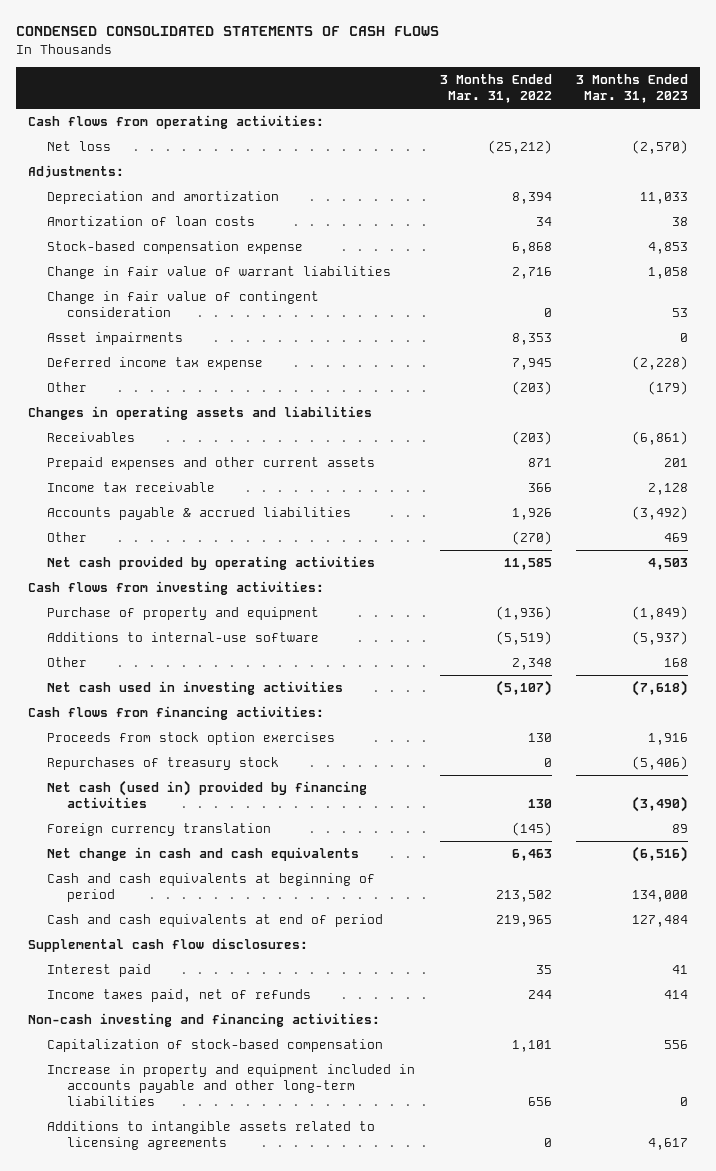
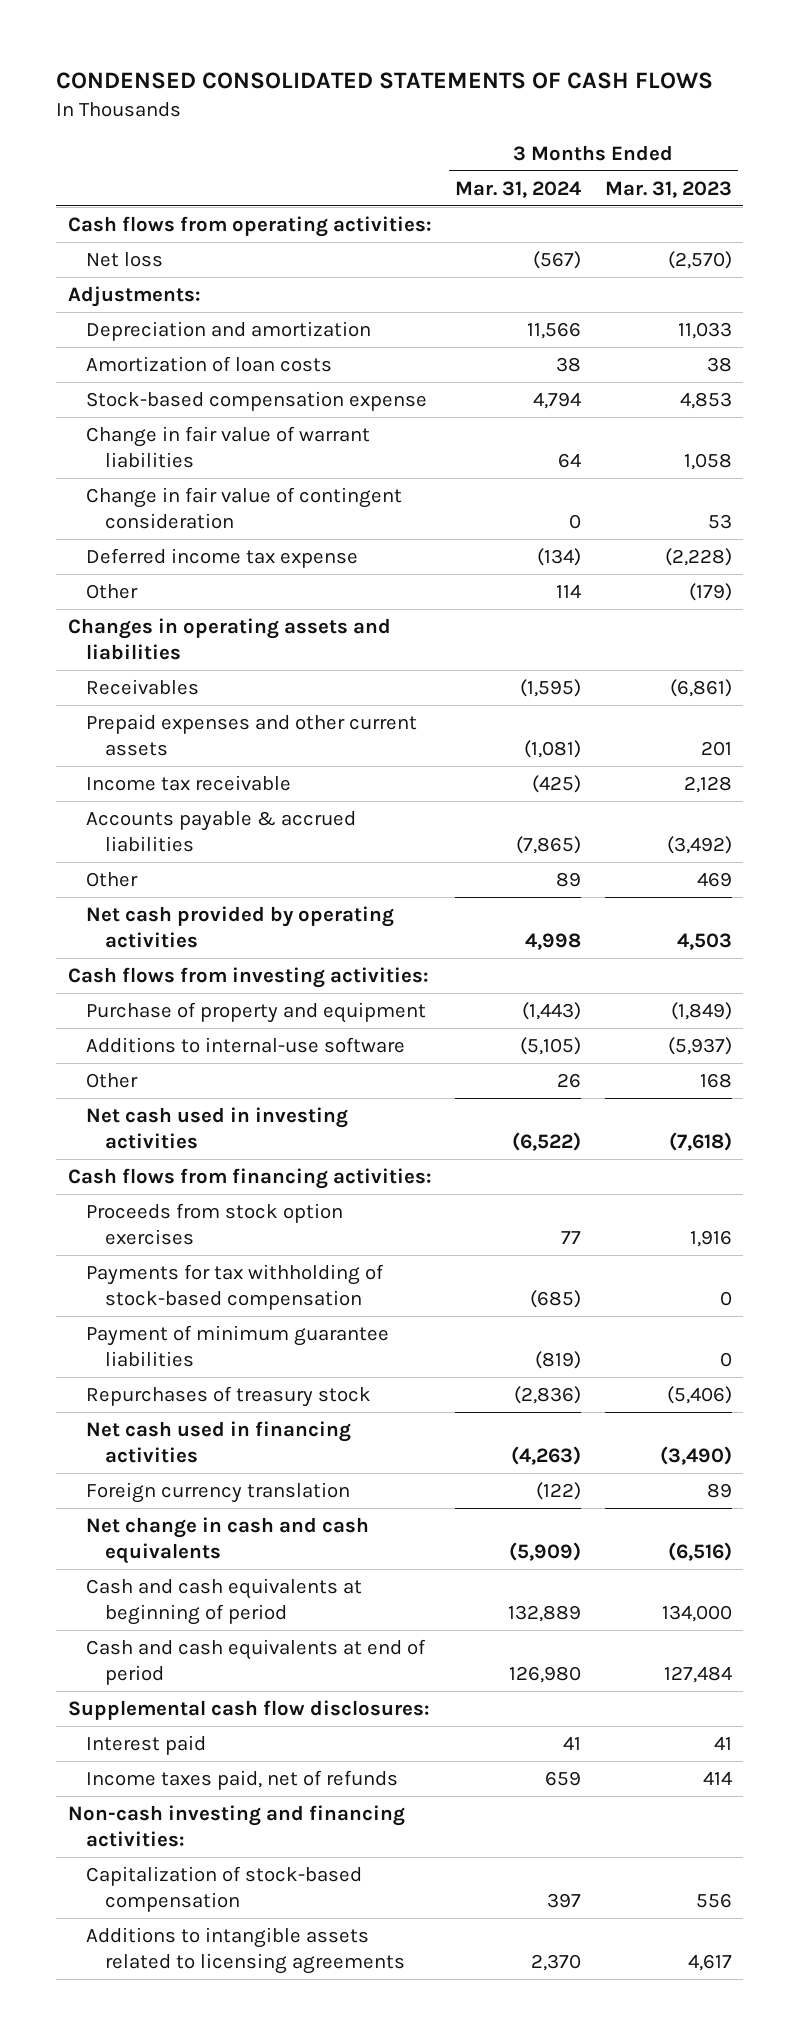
[439,74,552,104] 3 Months Ended Mar. 31, 2022 -> none
none -> [455,180,582,198] Mar. 31, 2024
[47,332,184,346] Asset impairments -> none
none -> [86,1263,385,1311] Payments for tax withholding of stock-based compensation
none -> [86,1324,390,1368] Payment of minimum guarantee liabilities
[47,780,368,808] Net cash (used in) provided by financing activities -> [86,1420,352,1464] Net cash used in financing activities
[47,1064,416,1106] Increase in property and equipment included in accounts payable and other long-term liabilities -> none

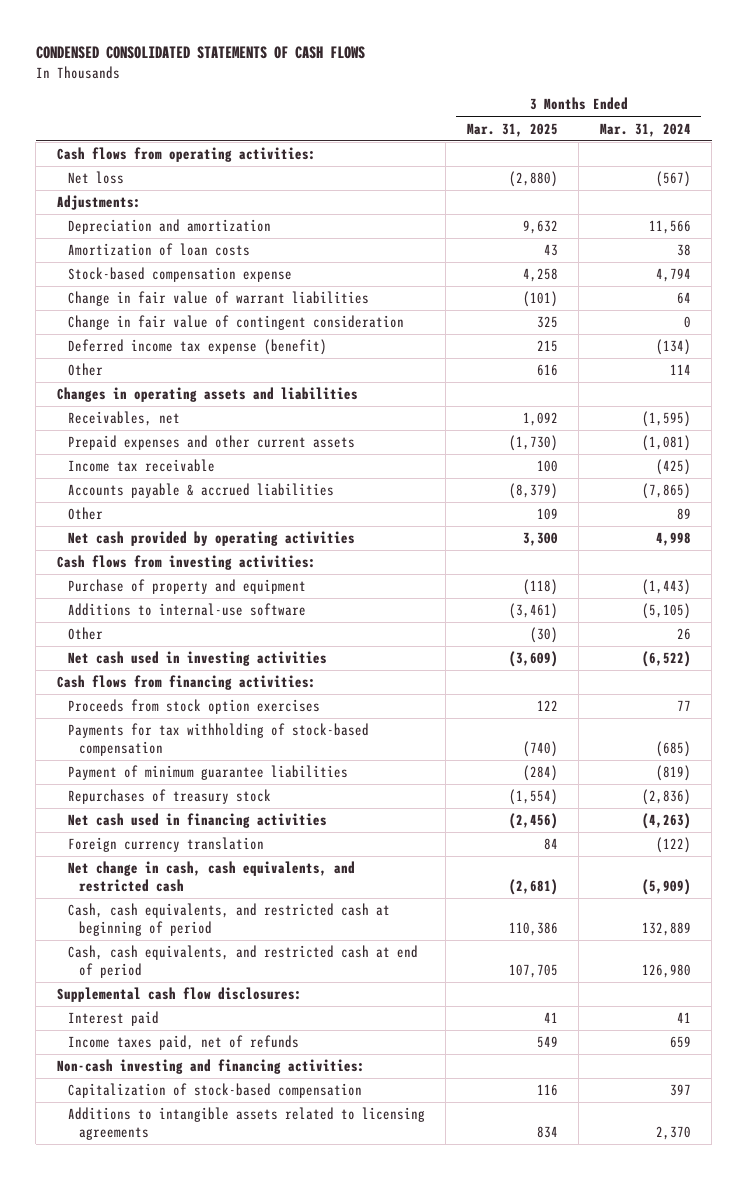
[604,180,732,198] Mar. 31, 2023 -> none
none -> [466,122,558,137] Mar. 31, 2025
[86,547,359,568] Deferred income tax expense -> [67,339,327,356] Deferred income tax expense (benefit)
[86,678,200,695] Receivables -> [67,411,180,427] Receivables, net
[86,1516,370,1565] Net change in cash and cash equivalents -> [67,861,355,892] Net change in cash, cash equivalents, and restricted cash
[86,1577,363,1626] Cash and cash equivalents at beginning of period -> [67,903,390,936] Cash, cash equivalents, and restricted cash at beginning of period
[86,1638,427,1686] Cash and cash equivalents at end of period -> [67,945,418,978] Cash, cash equivalents, and restricted cash at end of period

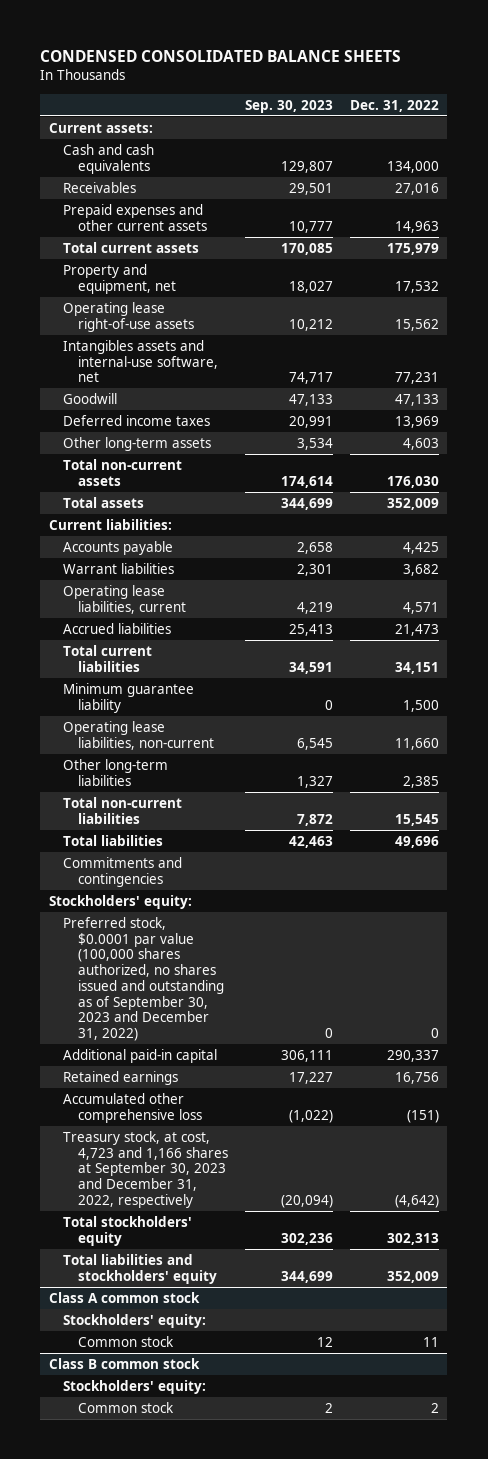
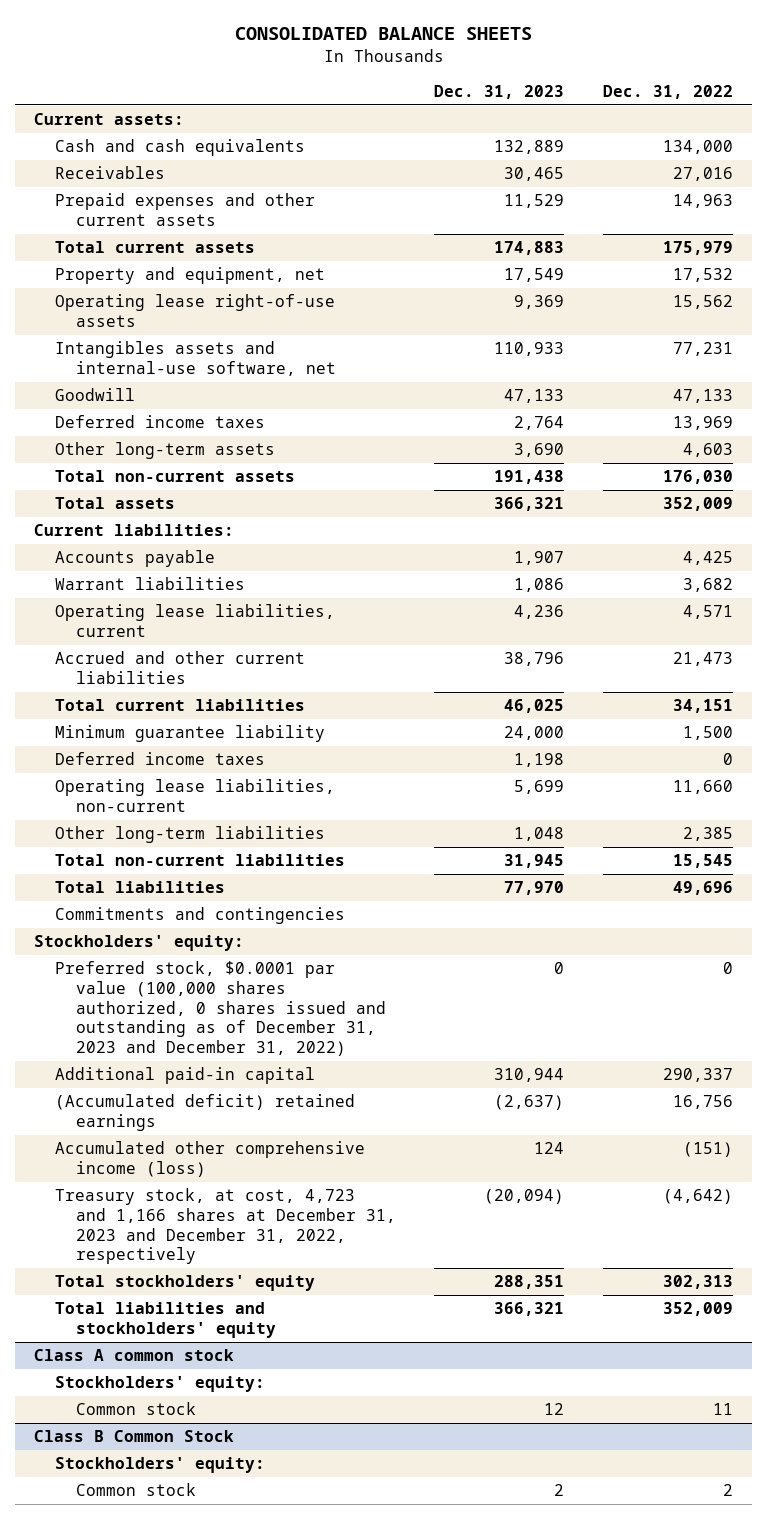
[40,49,402,62] CONDENSED CONSOLIDATED BALANCE SHEETS -> [234,26,532,40] CONSOLIDATED BALANCE SHEETS
[244,99,333,113] Sep. 30, 2023 -> none
none -> [434,84,565,99] Dec. 31, 2023
[63,622,172,634] Accrued liabilities -> [54,651,305,685] Accrued and other current liabilities
none -> [54,752,265,766] Deferred income taxes
[63,916,224,1042] Preferred stock, $0.0001 par value (100,000 shares authorized, no shares issued and outstanding as of September 30, 2023 and December 31, 2022) -> [54,961,386,1057] Preferred stock, $0.0001 par value (100,000 shares authorized, 0 shares issued and outstanding as of December 31, 2023 and December 31, 2022)
[63,1070,179,1085] Retained earnings -> [54,1094,355,1132] (Accumulated deficit) retained earnings
[63,1092,202,1123] Accumulated other comprehensive loss -> [54,1141,365,1178] Accumulated other comprehensive income (loss)
[63,1130,228,1208] Treasury stock, at cost, 4,723 and 1,166 shares at September 30, 2023 and December 31, 2022, respectively -> [54,1188,396,1265] Treasury stock, at cost, 4,723 and 1,166 shares at December 31, 2023 and December 31, 2022, respectively
[48,1357,200,1369] Class B common stock -> [34,1430,235,1443] Class B Common Stock

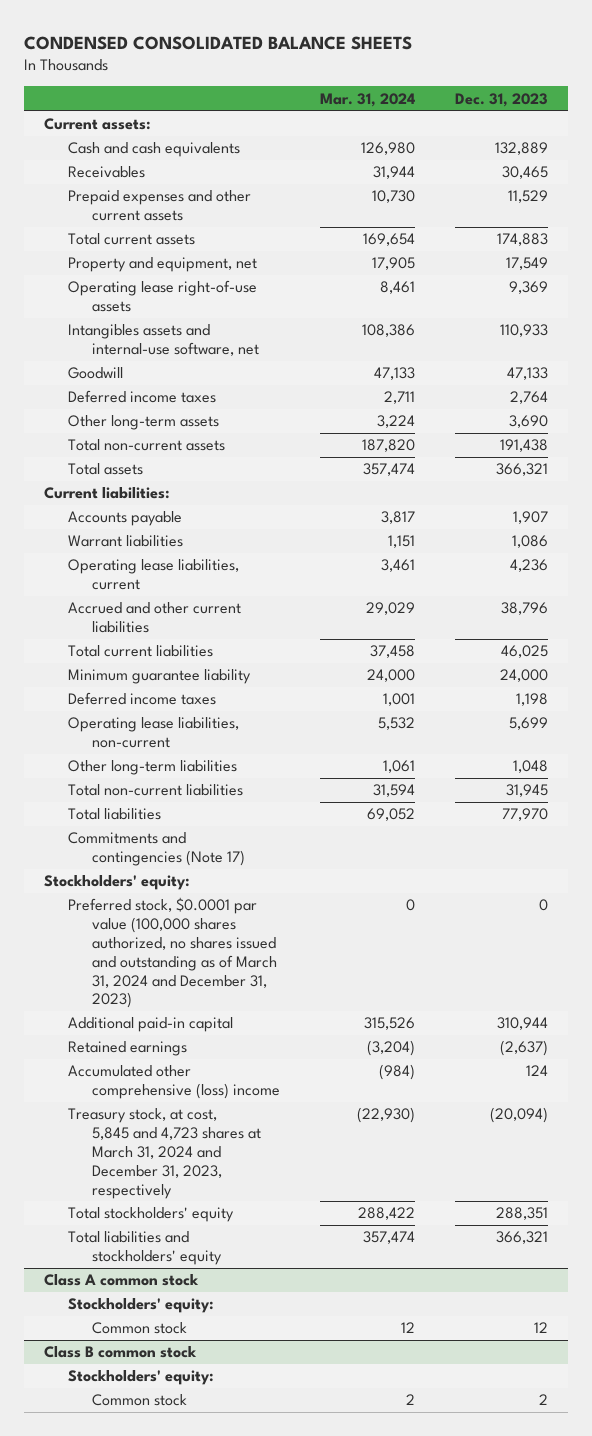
[234,26,532,40] CONSOLIDATED BALANCE SHEETS -> [24,35,413,50] CONDENSED CONSOLIDATED BALANCE SHEETS
[602,84,733,99] Dec. 31, 2022 -> none
none -> [319,92,415,107] Mar. 31, 2024
[54,907,345,925] Commitments and contingencies -> [67,832,245,867] Commitments and contingencies (Note 17)
[54,961,386,1057] Preferred stock, $0.0001 par value (100,000 shares authorized, 0 shares issued and outstanding as of December 31, 2023 and December 31, 2022) -> [67,897,277,1009] Preferred stock, $0.0001 par value (100,000 shares authorized, no shares issued and outstanding as of March 31, 2024 and December 31, 2023)
[54,1094,355,1132] (Accumulated deficit) retained earnings -> [67,1041,187,1057] Retained earnings
[54,1141,365,1178] Accumulated other comprehensive income (loss) -> [67,1065,280,1100] Accumulated other comprehensive (loss) income
[54,1188,396,1265] Treasury stock, at cost, 4,723 and 1,166 shares at December 31, 2023 and December 31, 2022, respectively -> [67,1108,261,1199] Treasury stock, at cost, 5,845 and 4,723 shares at March 31, 2024 and December 31, 2023, respectively
[34,1430,235,1443] Class B Common Stock -> [44,1346,198,1359] Class B common stock

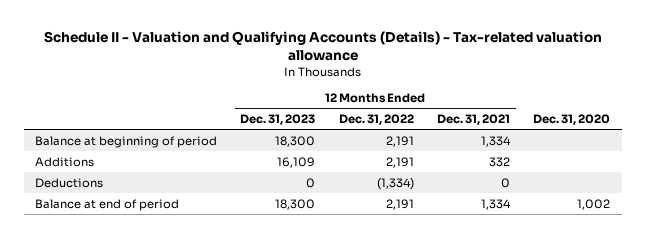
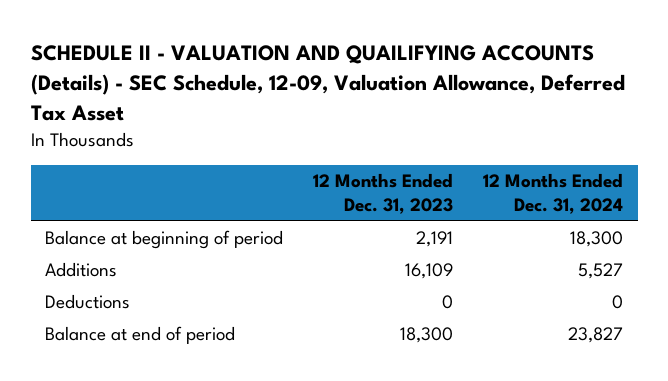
[43,30,602,62] Schedule II - Valuation and Qualifying Accounts (Details) - Tax-related valuation allowance -> [30,45,625,121] SCHEDULE II - VALUATION AND QUAILIFYING ACCOUNTS (Details) - SEC Schedule, 12-09, Valuation Allowance, Deferred Tax Asset
[338,114,414,126] Dec. 31, 2022 -> none
[436,114,510,126] Dec. 31, 2021 -> none
[533,114,611,126] Dec. 31, 2020 -> none
none -> [482,173,623,215] 12 Months Ended Dec. 31, 2024
[275,135,316,147] 18,300 -> [416,231,454,248] 2,191

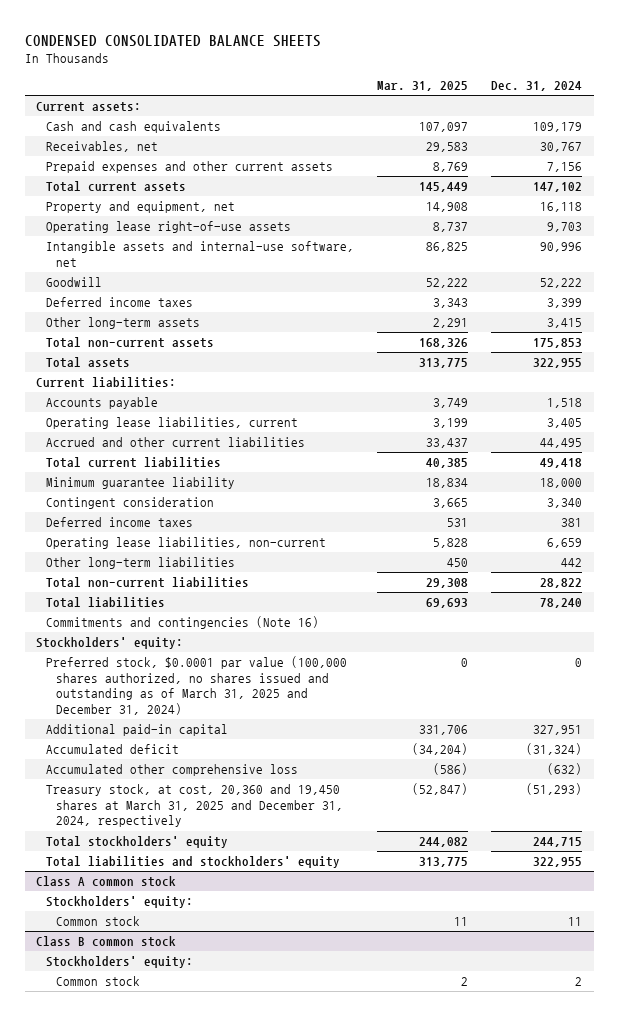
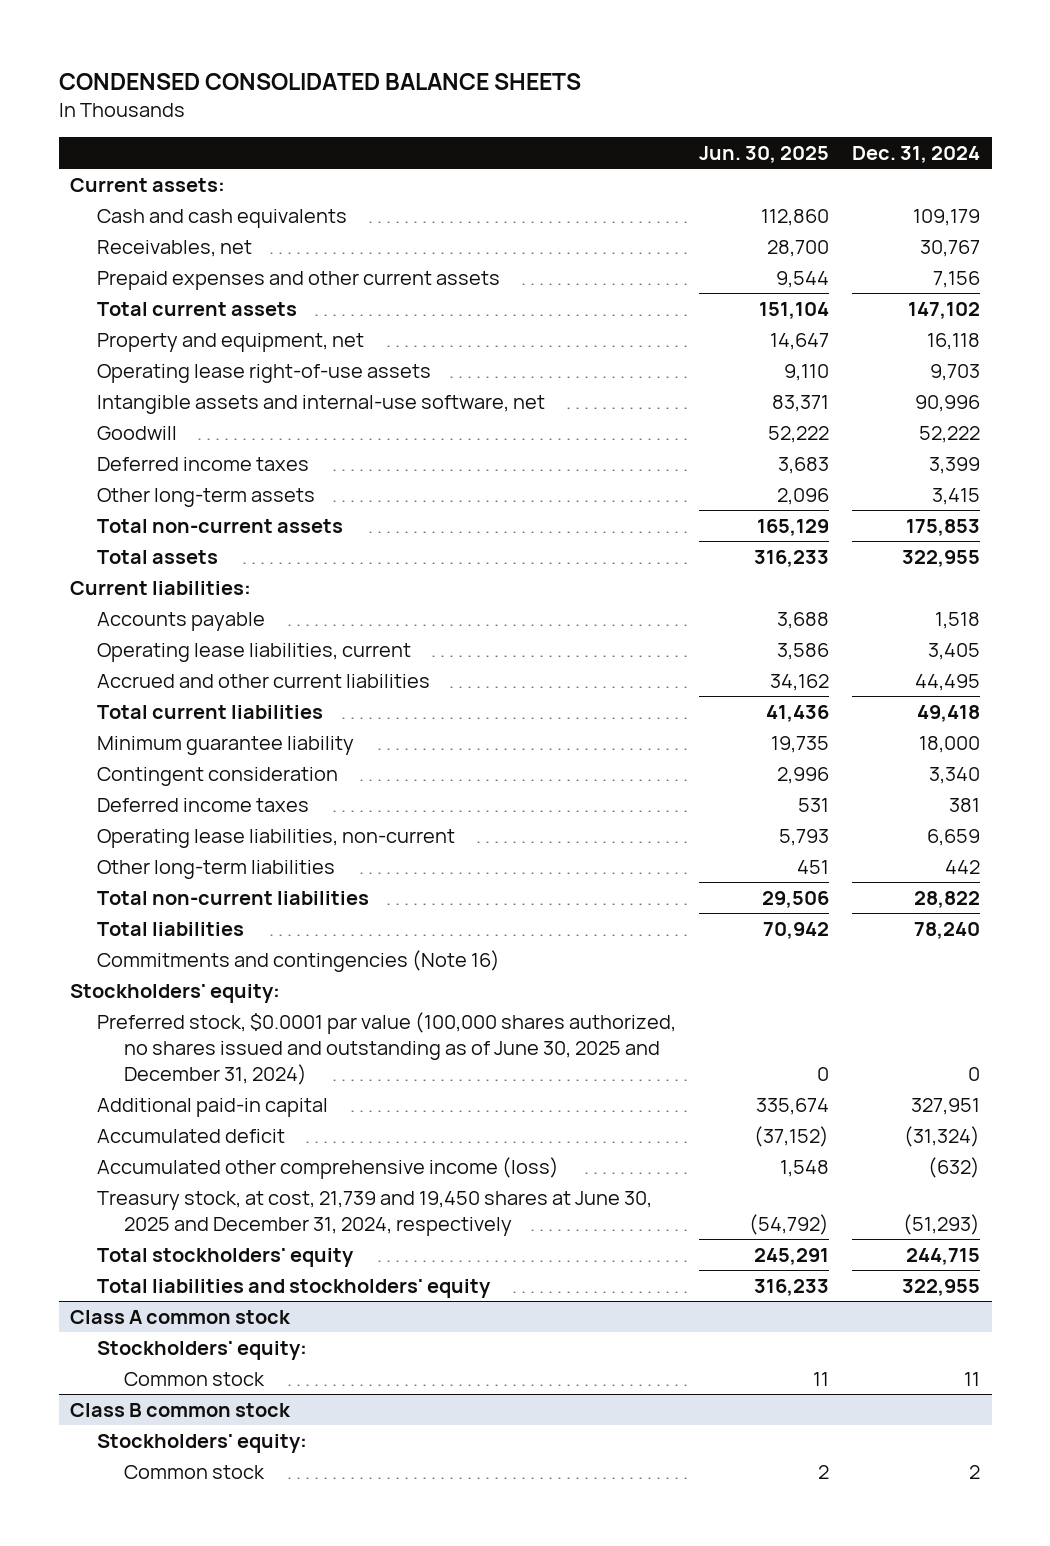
[376,81,468,92] Mar. 31, 2025 -> none
none -> [699,146,830,164] Jun. 30, 2025
[45,656,347,716] Preferred stock, $0.0001 par value (100,000 shares authorized, no shares issued and outstanding as of March 31, 2025 and December 31, 2024) -> [97,1011,677,1086] Preferred stock, $0.0001 par value (100,000 shares authorized, no shares issued and outstanding as of June 30, 2025 and December 31, 2024)
[45,764,298,777] Accumulated other comprehensive loss -> [97,1156,560,1179] Accumulated other comprehensive income (loss)
[45,784,343,828] Treasury stock, at cost, 20,360 and 19,450 shares at March 31, 2025 and December 31, 2024, respectively -> [97,1190,653,1236] Treasury stock, at cost, 21,739 and 19,450 shares at June 30, 2025 and December 31, 2024, respectively

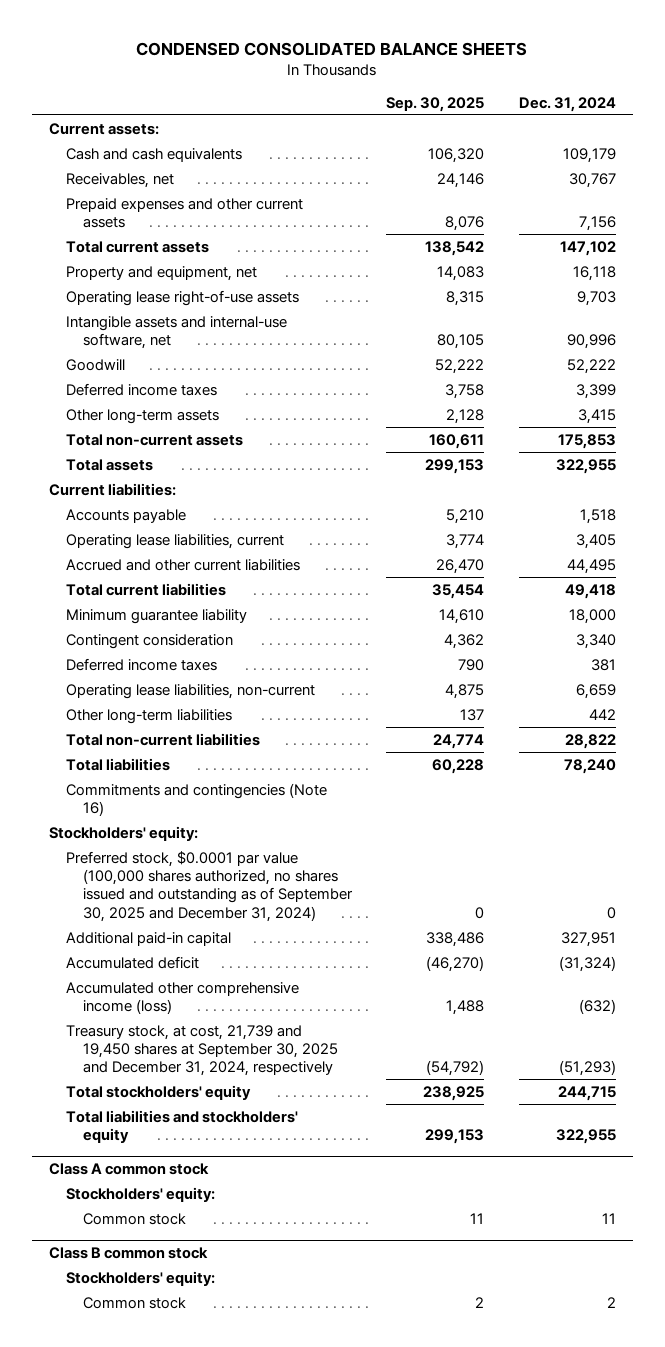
[699,146,830,164] Jun. 30, 2025 -> none
none -> [386,96,485,112] Sep. 30, 2025
[97,1011,677,1086] Preferred stock, $0.0001 par value (100,000 shares authorized, no shares issued and outstanding as of June 30, 2025 and December 31, 2024) -> [65,850,353,922] Preferred stock, $0.0001 par value (100,000 shares authorized, no shares issued and outstanding as of September 30, 2025 and December 31, 2024)
[97,1190,653,1236] Treasury stock, at cost, 21,739 and 19,450 shares at June 30, 2025 and December 31, 2024, respectively -> [65,1024,338,1077] Treasury stock, at cost, 21,739 and 19,450 shares at September 30, 2025 and December 31, 2024, respectively

